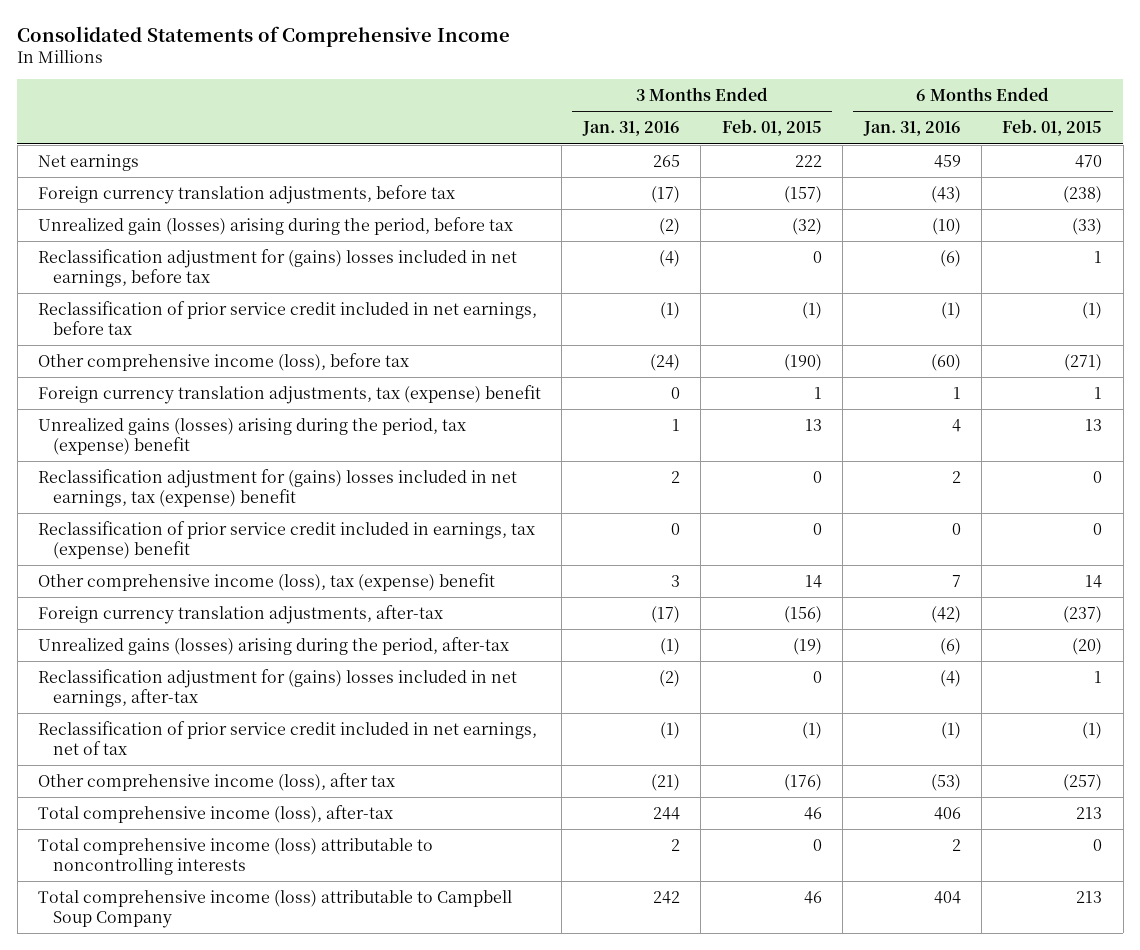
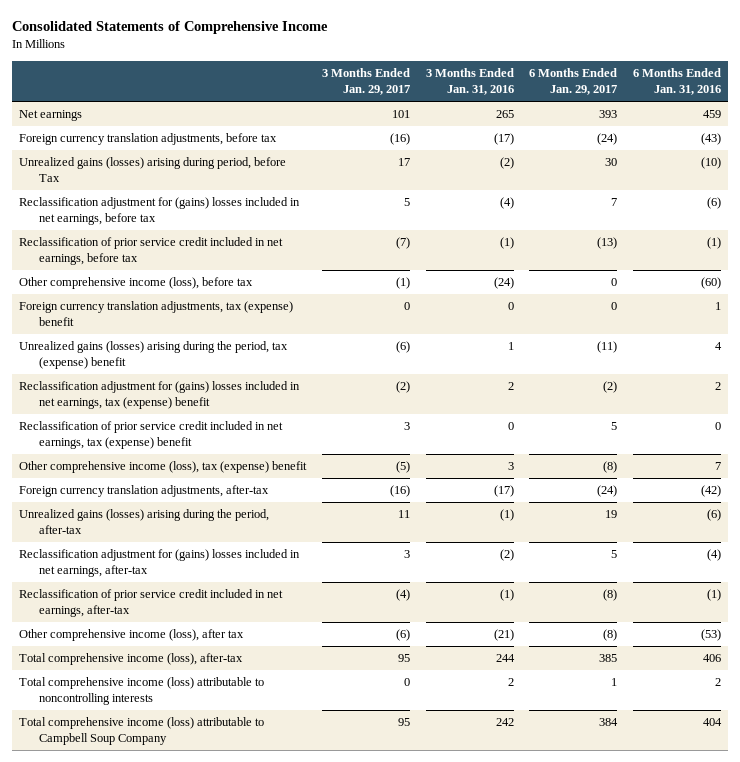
[721,119,822,137] Feb. 01, 2015 -> none
[1002,119,1103,137] Feb. 01, 2015 -> none
none -> [321,67,410,96] 3 Months Ended Jan. 29, 2017
none -> [529,67,618,96] 6 Months Ended Jan. 29, 2017
[38,216,514,235] Unrealized gain (losses) arising during the period, before tax -> [19,157,287,183] Unrealized gains (losses) arising during period, before Tax
[38,520,536,559] Reclassification of prior service credit included in earnings, tax (expense) benefit -> [19,421,284,450] Reclassification of prior service credit included in net earnings, tax (expense) benefit
[38,720,538,755] Reclassification of prior service credit included in net earnings, net of tax -> [19,589,284,618] Reclassification of prior service credit included in net earnings, after-tax

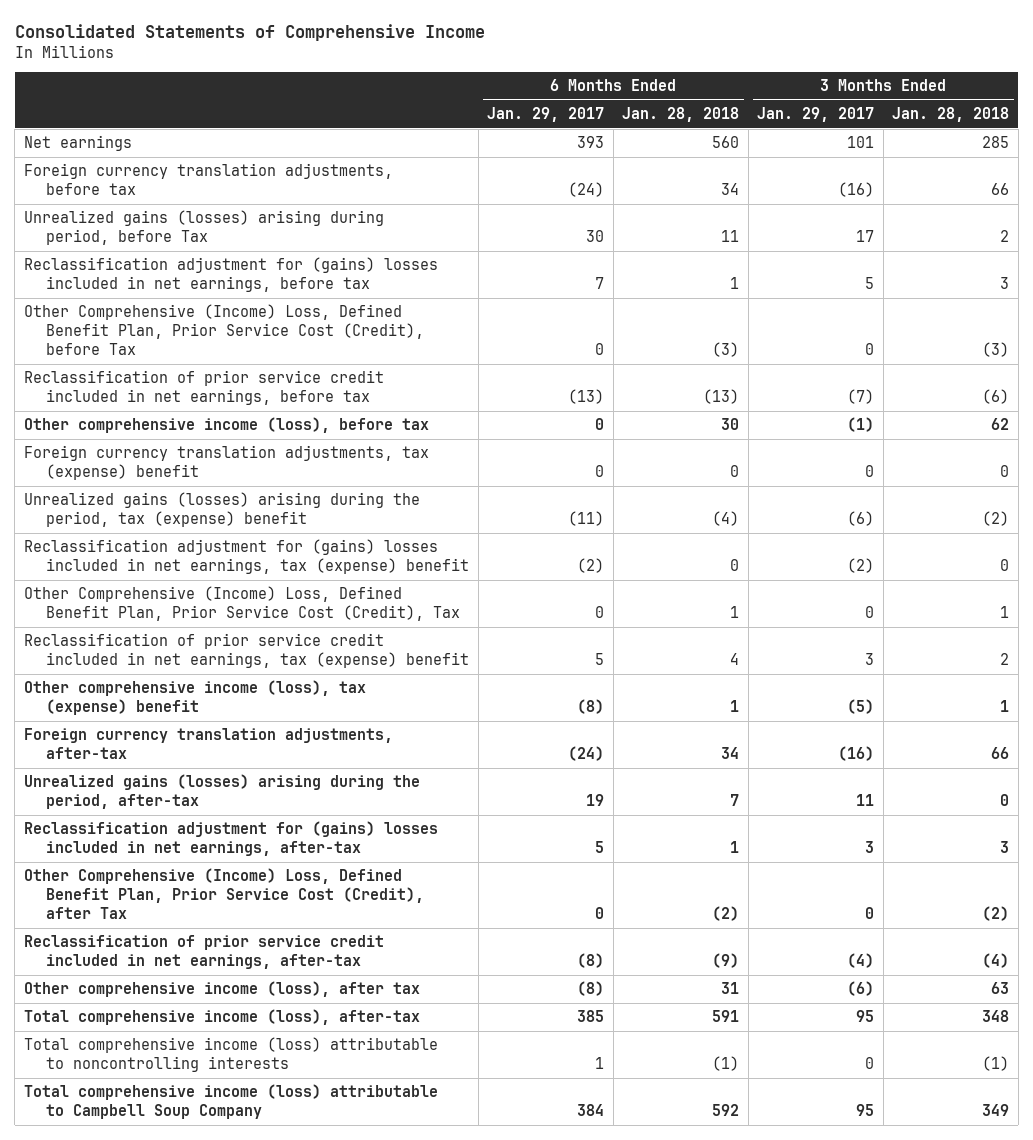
[425,67,514,96] 3 Months Ended Jan. 31, 2016 -> none
[632,67,721,96] 6 Months Ended Jan. 31, 2016 -> none
none -> [622,107,740,123] Jan. 28, 2018
none -> [892,107,1010,123] Jan. 28, 2018
none -> [23,304,425,356] Other Comprehensive (Income) Loss, Defined Benefit Plan, Prior Service Cost (Credit), before Tax
none -> [23,586,461,622] Other Comprehensive (Income) Loss, Defined Benefit Plan, Prior Service Cost (Credit), Tax
none -> [23,868,425,920] Other Comprehensive (Income) Loss, Defined Benefit Plan, Prior Service Cost (Credit), after Tax

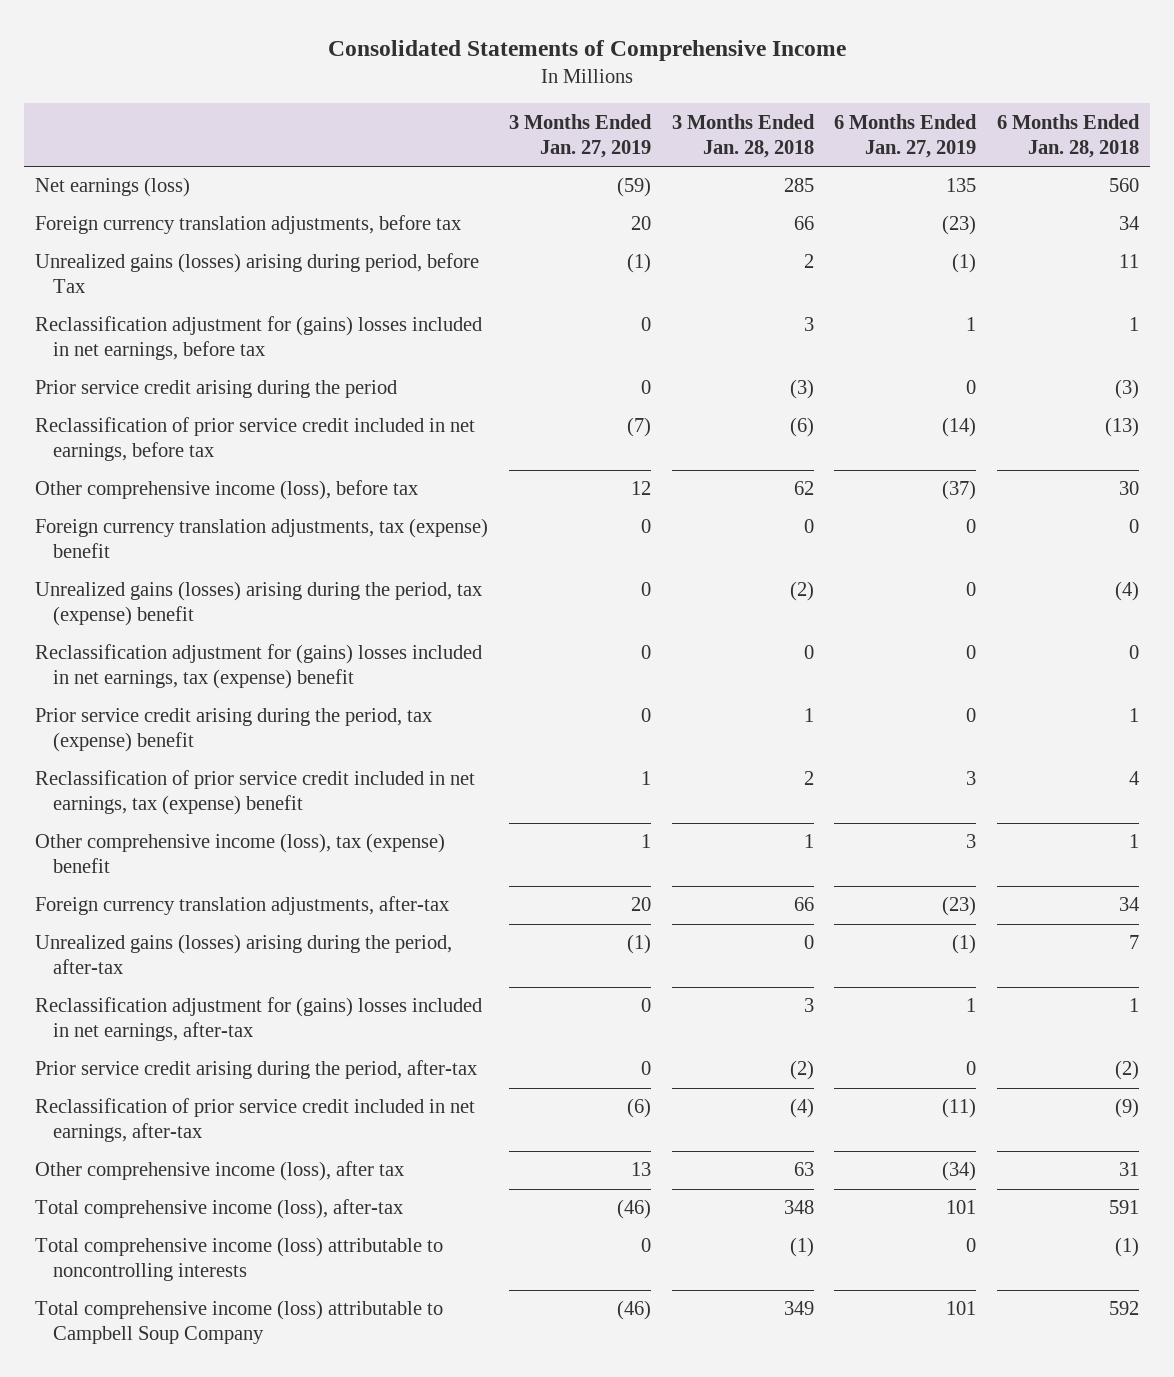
[487,107,605,123] Jan. 29, 2017 -> none
[757,107,875,123] Jan. 29, 2017 -> none
none -> [508,113,652,158] 3 Months Ended Jan. 27, 2019
none -> [834,113,978,158] 6 Months Ended Jan. 27, 2019
[23,135,132,152] Net earnings -> [34,177,190,198] Net earnings (loss)
[23,304,425,356] Other Comprehensive (Income) Loss, Defined Benefit Plan, Prior Service Cost (Credit), before Tax -> [34,380,397,399] Prior service credit arising during the period
[23,586,461,622] Other Comprehensive (Income) Loss, Defined Benefit Plan, Prior Service Cost (Credit), Tax -> [34,708,432,753] Prior service credit arising during the period, tax (expense) benefit
[23,868,425,920] Other Comprehensive (Income) Loss, Defined Benefit Plan, Prior Service Cost (Credit), after Tax -> [34,1060,477,1080] Prior service credit arising during the period, after-tax

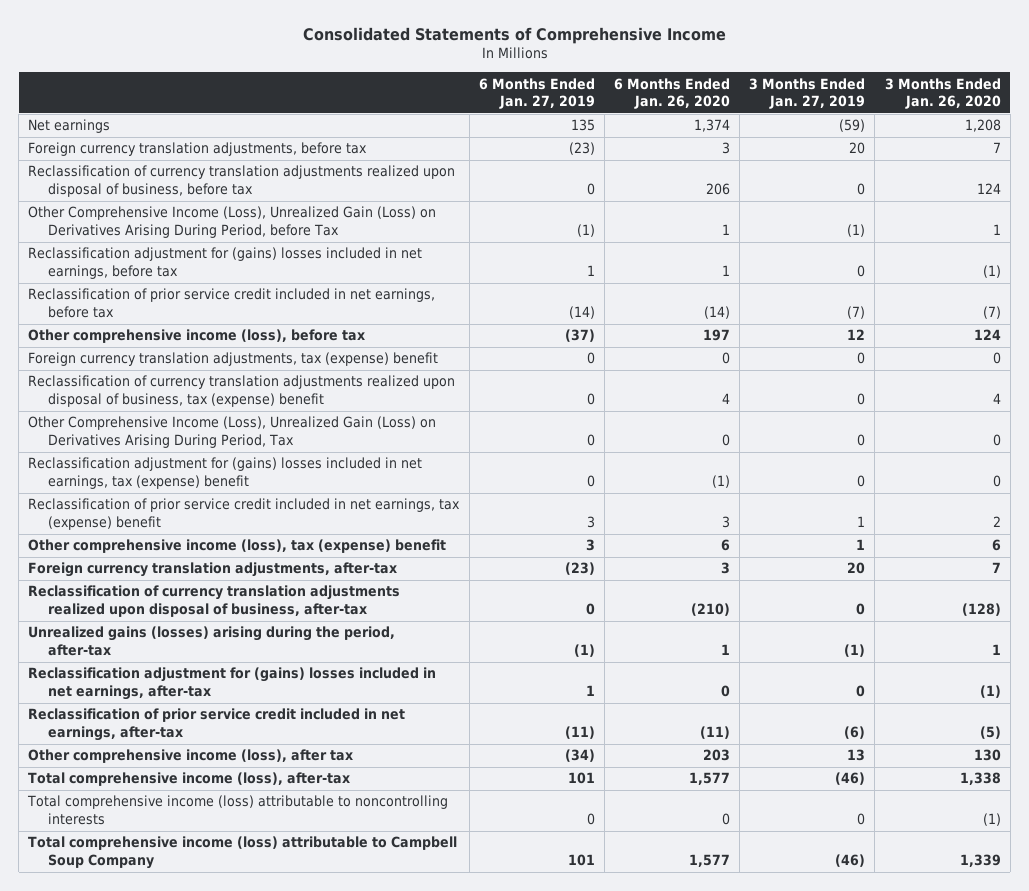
[671,113,815,158] 3 Months Ended Jan. 28, 2018 -> none
[997,113,1141,158] 6 Months Ended Jan. 28, 2018 -> none
none -> [614,77,731,110] 6 Months Ended Jan. 26, 2020
none -> [884,77,1001,110] 3 Months Ended Jan. 26, 2020
[34,177,190,198] Net earnings (loss) -> [28,119,111,134] Net earnings
none -> [28,165,456,198] Reclassification of currency translation adjustments realized upon disposal of business, before tax
[34,253,479,294] Unrealized gains (losses) arising during period, before Tax -> [28,206,437,239] Other Comprehensive Income (Loss), Unrealized Gain (Loss) on Derivatives Arising During Period, before Tax
[34,380,397,399] Prior service credit arising during the period -> none
none -> [28,375,456,408] Reclassification of currency translation adjustments realized upon disposal of business, tax (expense) benefit
[34,581,482,627] Unrealized gains (losses) arising during the period, tax (expense) benefit -> [28,416,437,449] Other Comprehensive Income (Loss), Unrealized Gain (Loss) on Derivatives Arising During Period, Tax
[34,708,432,753] Prior service credit arising during the period, tax (expense) benefit -> none
none -> [28,585,401,618] Reclassification of currency translation adjustments realized upon disposal of business, after-tax
[34,1060,477,1080] Prior service credit arising during the period, after-tax -> none

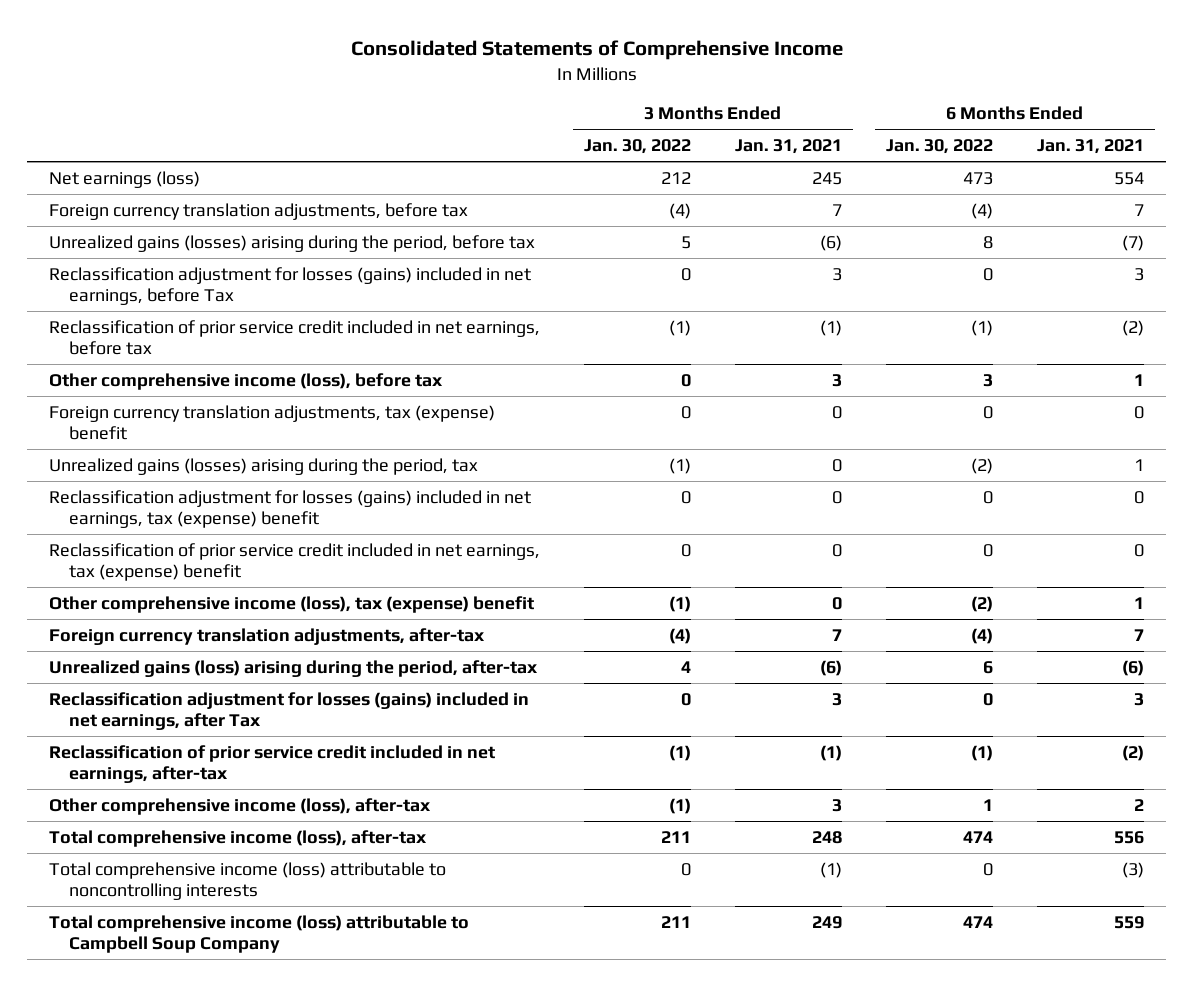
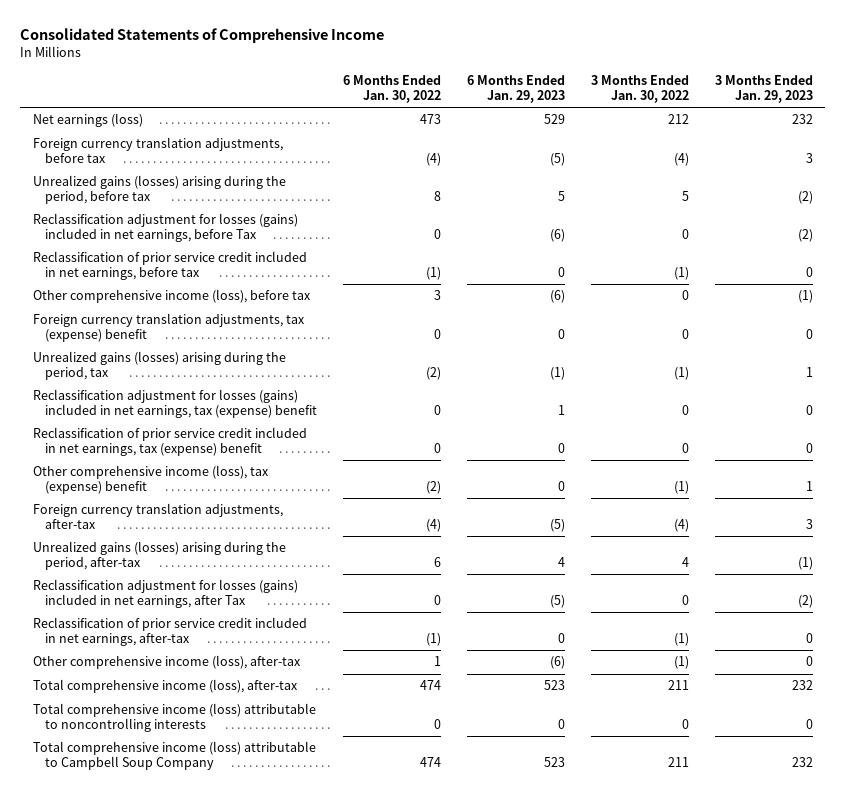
[735,139,843,155] Jan. 31, 2021 -> none
[1037,139,1145,155] Jan. 31, 2021 -> none
none -> [466,75,565,103] 6 Months Ended Jan. 29, 2023
none -> [714,75,813,103] 3 Months Ended Jan. 29, 2023
[49,659,539,677] Unrealized gains (loss) arising during the period, after-tax -> [33,541,287,570] Unrealized gains (losses) arising during the period, after-tax

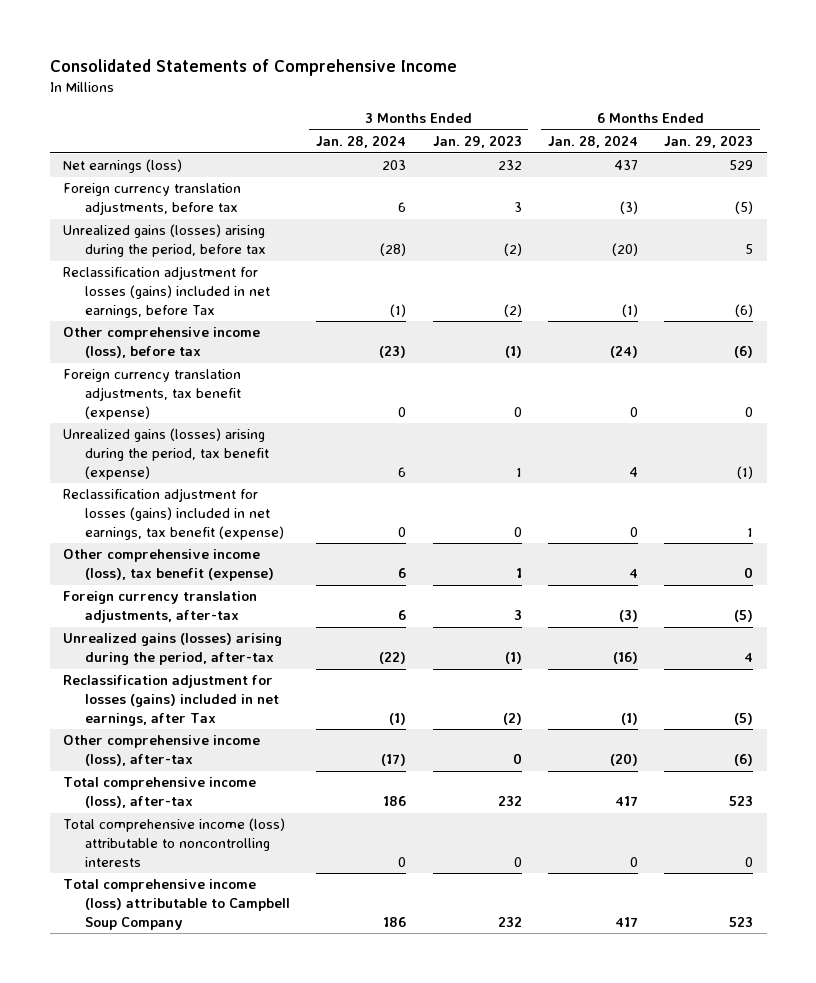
[343,75,442,103] 6 Months Ended Jan. 30, 2022 -> none
[590,75,689,103] 3 Months Ended Jan. 30, 2022 -> none
none -> [316,135,407,149] Jan. 28, 2024
none -> [547,135,638,149] Jan. 28, 2024
[33,251,308,280] Reclassification of prior service credit included in net earnings, before tax -> none
[33,427,308,456] Reclassification of prior service credit included in net earnings, tax (expense) benefit -> none
[33,313,306,342] Foreign currency translation adjustments, tax (expense) benefit -> [62,369,241,420] Foreign currency translation adjustments, tax benefit (expense)
[33,351,287,380] Unrealized gains (losses) arising during the period, tax -> [62,428,269,480] Unrealized gains (losses) arising during the period, tax benefit (expense)
[33,389,318,418] Reclassification adjustment for losses (gains) included in net earnings, tax (expense) benefit -> [62,488,284,540] Reclassification adjustment for losses (gains) included in net earnings, tax benefit (expense)
[33,465,270,494] Other comprehensive income (loss), tax (expense) benefit -> [62,549,274,582] Other comprehensive income (loss), tax benefit (expense)
[33,617,308,646] Reclassification of prior service credit included in net earnings, after-tax -> none

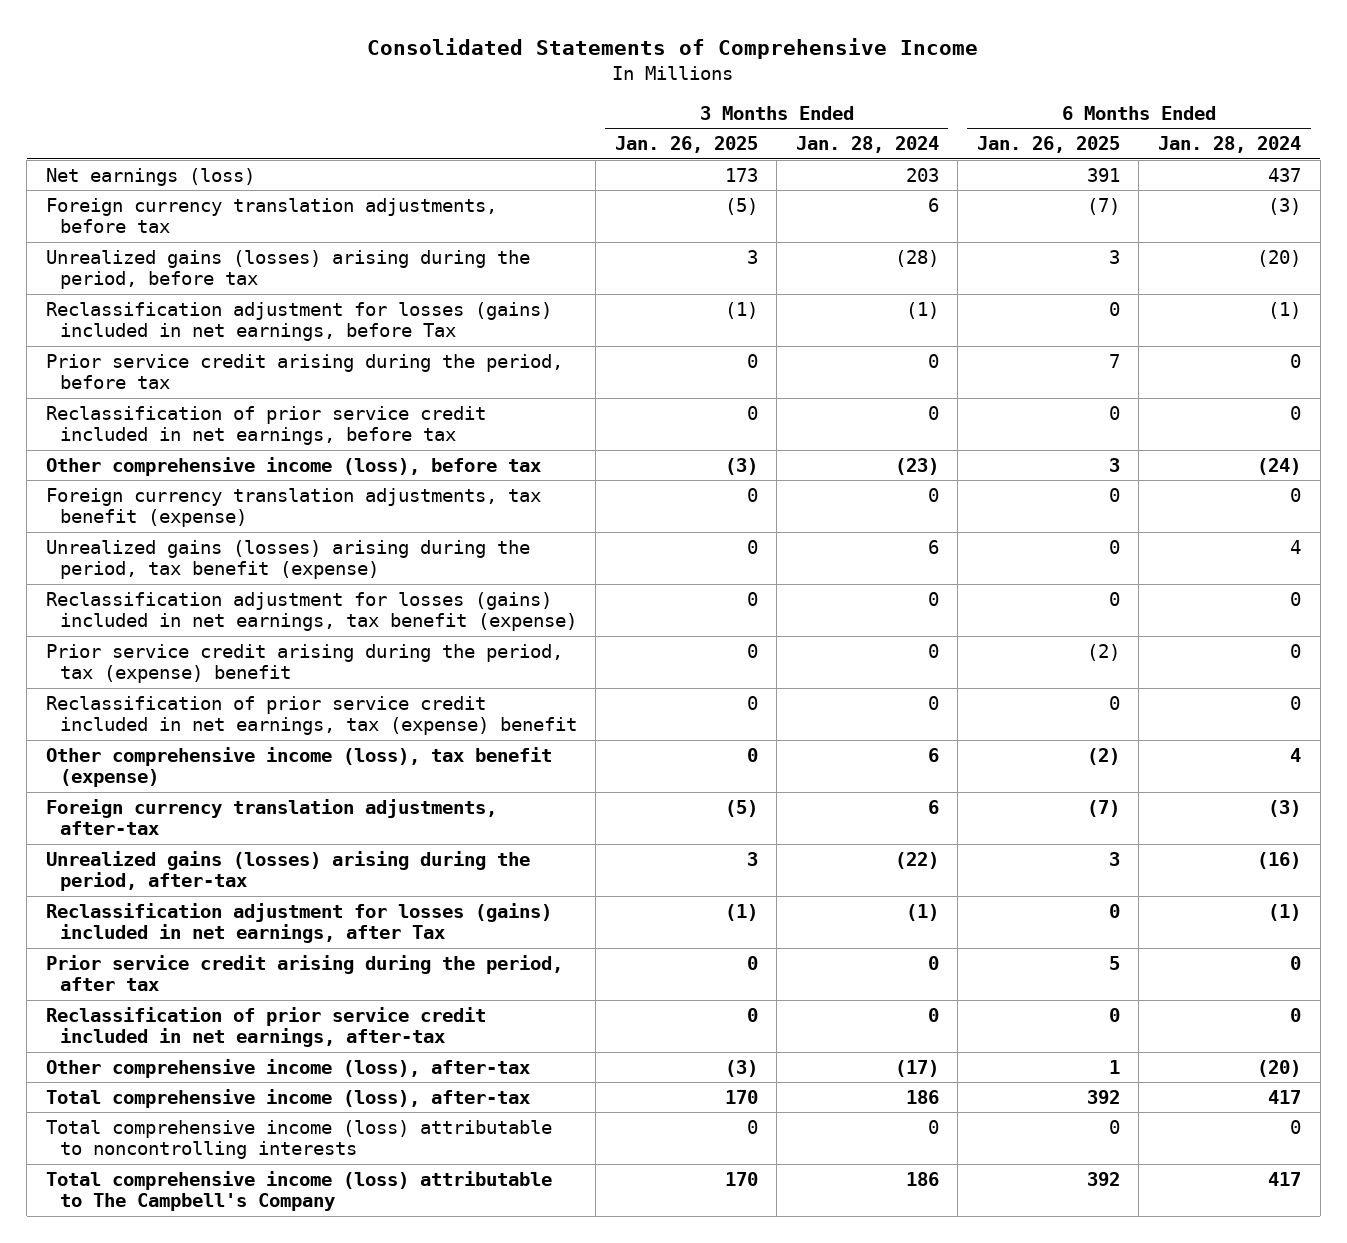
[432,135,522,149] Jan. 29, 2023 -> none
[664,135,754,149] Jan. 29, 2023 -> none
none -> [614,136,758,154] Jan. 26, 2025
none -> [976,136,1120,154] Jan. 26, 2025
none -> [45,353,563,390] Prior service credit arising during the period, before tax
none -> [45,405,486,446] Reclassification of prior service credit included in net earnings, before tax
none -> [45,643,563,684] Prior service credit arising during the period, tax (expense) benefit
none -> [45,695,577,736] Reclassification of prior service credit included in net earnings, tax (expense) benefit
none -> [45,954,563,992] Prior service credit arising during the period, after tax
none -> [45,1006,486,1048] Reclassification of prior service credit included in net earnings, after-tax
[62,879,290,930] Total comprehensive income (loss) attributable to Campbell Soup Company -> [45,1170,552,1212] Total comprehensive income (loss) attributable to The Campbell's Company

